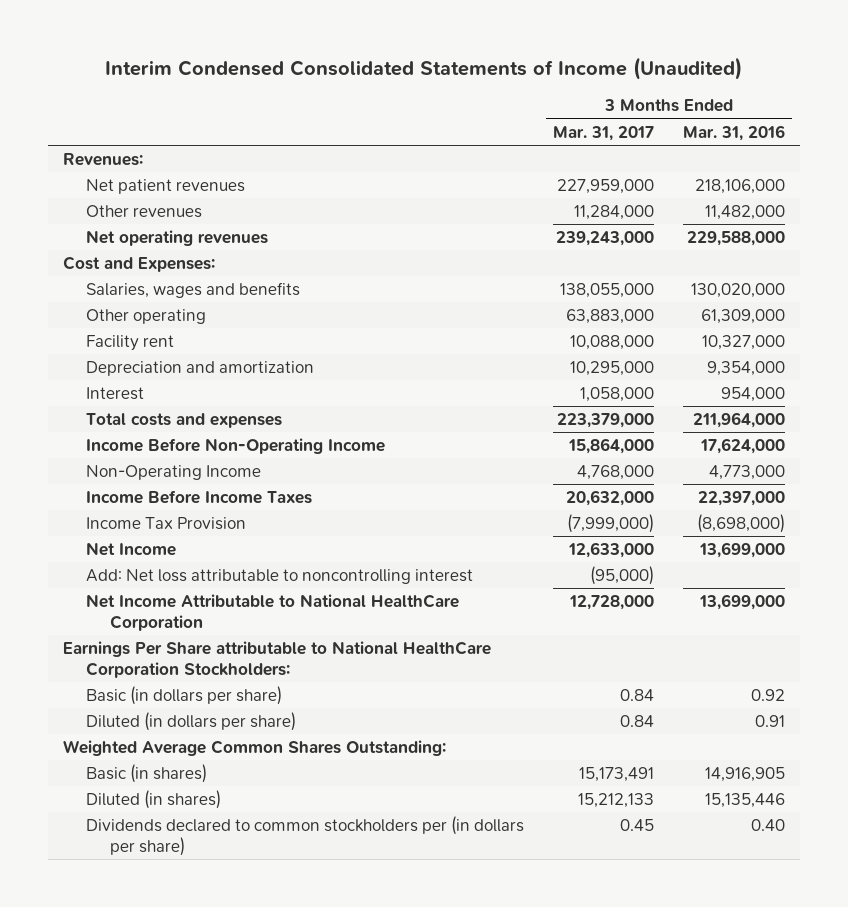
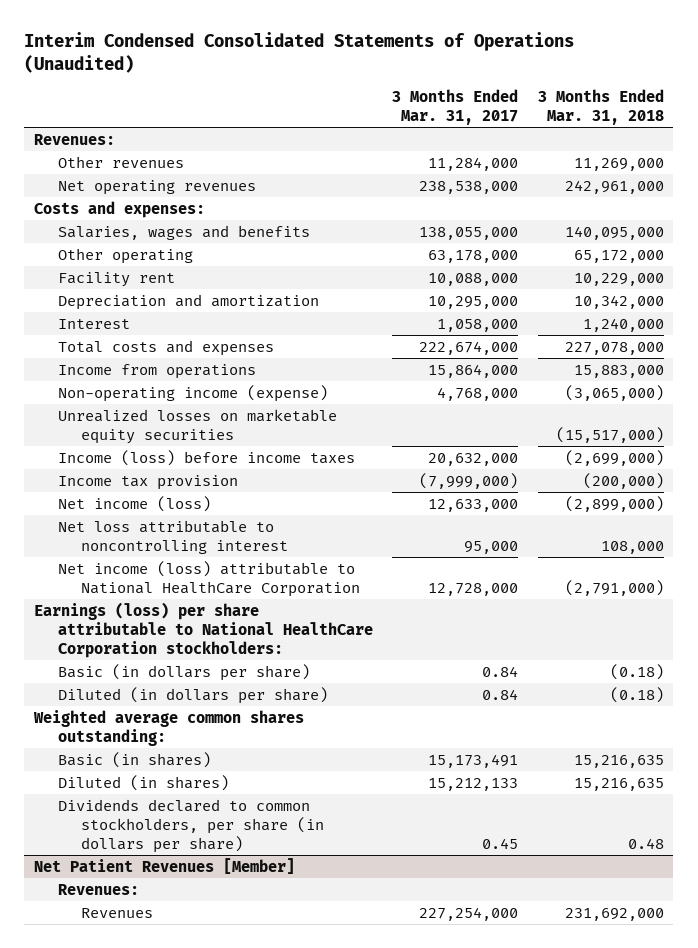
[104,57,742,81] Interim Condensed Consolidated Statements of Income (Unaudited) -> [24,32,575,74] Interim Condensed Consolidated Statements of Operations (Unaudited)
[683,124,786,141] Mar. 31, 2016 -> none
none -> [537,88,664,125] 3 Months Ended Mar. 31, 2018
[86,179,246,195] Net patient revenues -> none
[556,231,655,247] 239,243,000 -> [419,180,519,194] 238,538,000
[62,256,215,273] Cost and Expenses: -> [34,200,206,218] Costs and expenses:
[566,309,655,325] 63,883,000 -> [428,249,519,263] 63,178,000
[557,413,655,429] 223,379,000 -> [419,340,519,355] 222,674,000
[86,438,386,455] Income Before Non-Operating Income -> [57,363,256,379] Income from operations
[86,465,262,481] Non-Operating Income -> [57,384,328,402] Non-operating income (expense)
none -> [57,408,337,444] Unrealized losses on marketable equity securities
[86,490,313,505] Income Before Income Taxes -> [57,449,355,466] Income (loss) before income taxes
[86,517,247,531] Income Tax Provision -> [57,474,238,490] Income tax provision
[86,542,177,557] Net Income -> [57,495,211,512] Net income (loss)
[86,569,474,585] Add: Net loss attributable to noncontrolling interest -> [57,519,289,554] Net loss attributable to noncontrolling interest
[590,566,655,586] (95,000) -> [464,540,519,554] 95,000
[86,594,460,631] Net Income Attributable to National HealthCare Corporation -> [57,560,361,597] Net income (loss) attributable to National HealthCare Corporation
[62,641,491,678] Earnings Per Share attributable to National HealthCare Corporation Stockholders: -> [34,601,373,658] Earnings (loss) per share attributable to National HealthCare Corporation stockholders:
[62,740,446,757] Weighted Average Common Shares Outstanding: -> [33,709,305,746] Weighted average common shares outstanding:
[86,816,525,856] Dividends declared to common stockholders per (in dollars per share) -> [57,798,325,853] Dividends declared to common stockholders, per share (in dollars per share)
none -> [34,857,296,874] Net Patient Revenues [Member]
none -> [57,883,139,895] Revenues:
none -> [81,907,154,918] Revenues

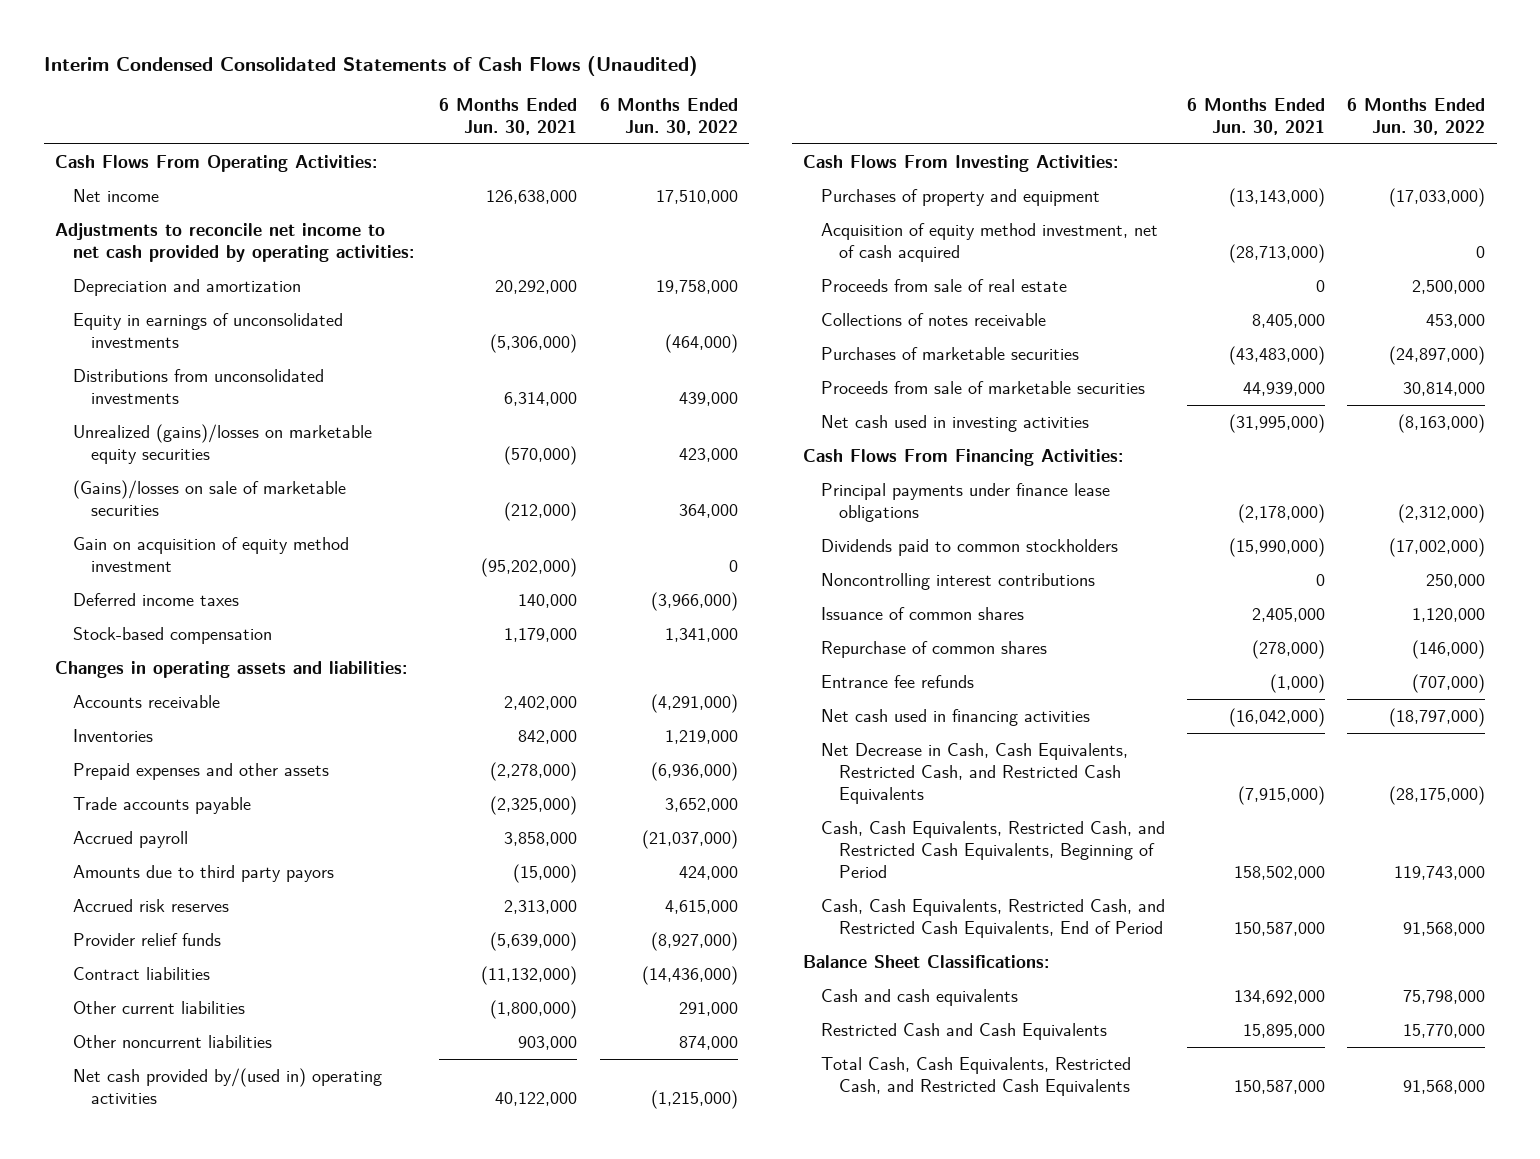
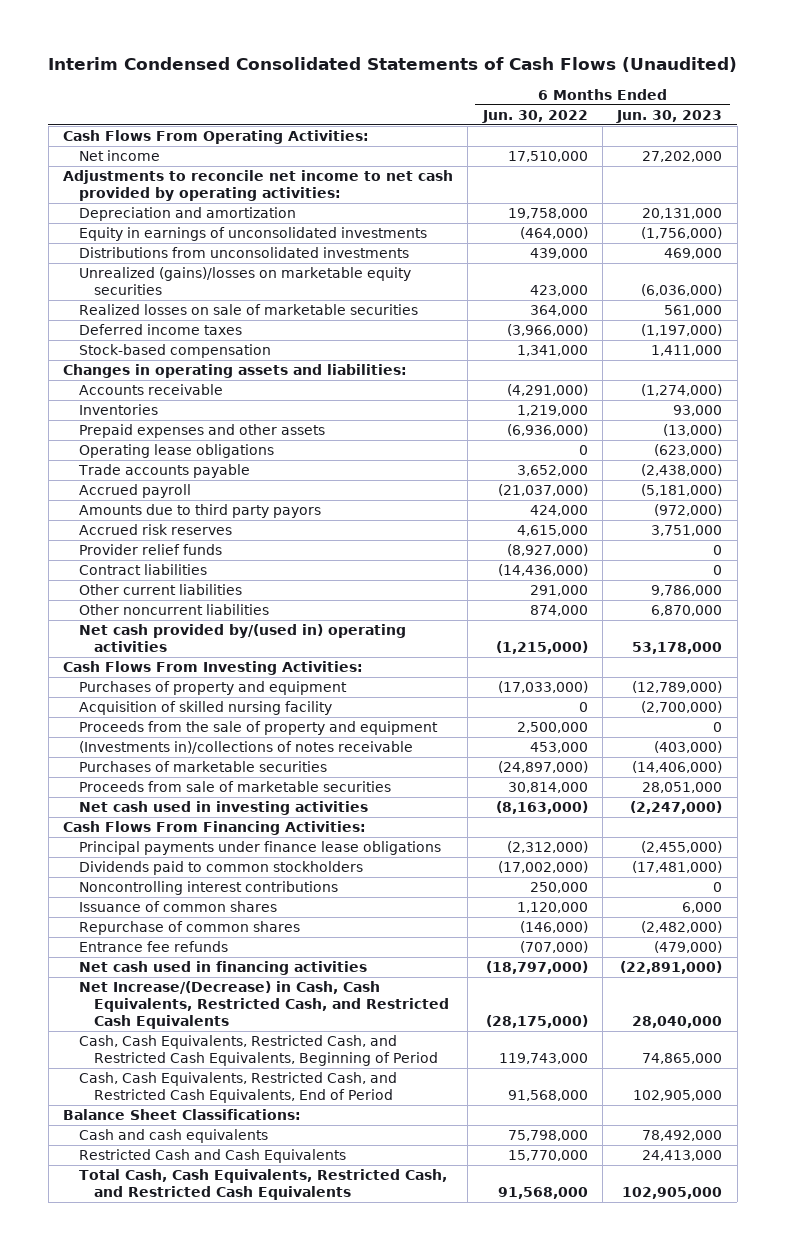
[439,97,578,135] 6 Months Ended Jun. 30, 2021 -> none
none -> [616,109,723,123] Jun. 30, 2023
[73,536,350,572] Gain on acquisition of equity method investment -> none
[73,479,347,516] (Gains)/losses on sale of marketable securities -> [78,304,418,316] Realized losses on sale of marketable securities
none -> [78,444,274,459] Operating lease obligations
[821,222,1159,262] Acquisition of equity method investment, net of cash acquired -> none
none -> [78,701,332,716] Acquisition of skilled nursing facility
[821,278,1068,292] Proceeds from sale of real estate -> [78,721,438,736] Proceeds from the sale of property and equipment
[821,312,1047,326] Collections of notes receivable -> [78,741,413,755] (Investments in)/collections of notes receivable
[821,742,1129,804] Net Decrease in Cash, Cash Equivalents, Restricted Cash, and Restricted Cash Equivalents -> [78,981,450,1030] Net Increase/(Decrease) in Cash, Cash Equivalents, Restricted Cash, and Restricted Cash Equivalents

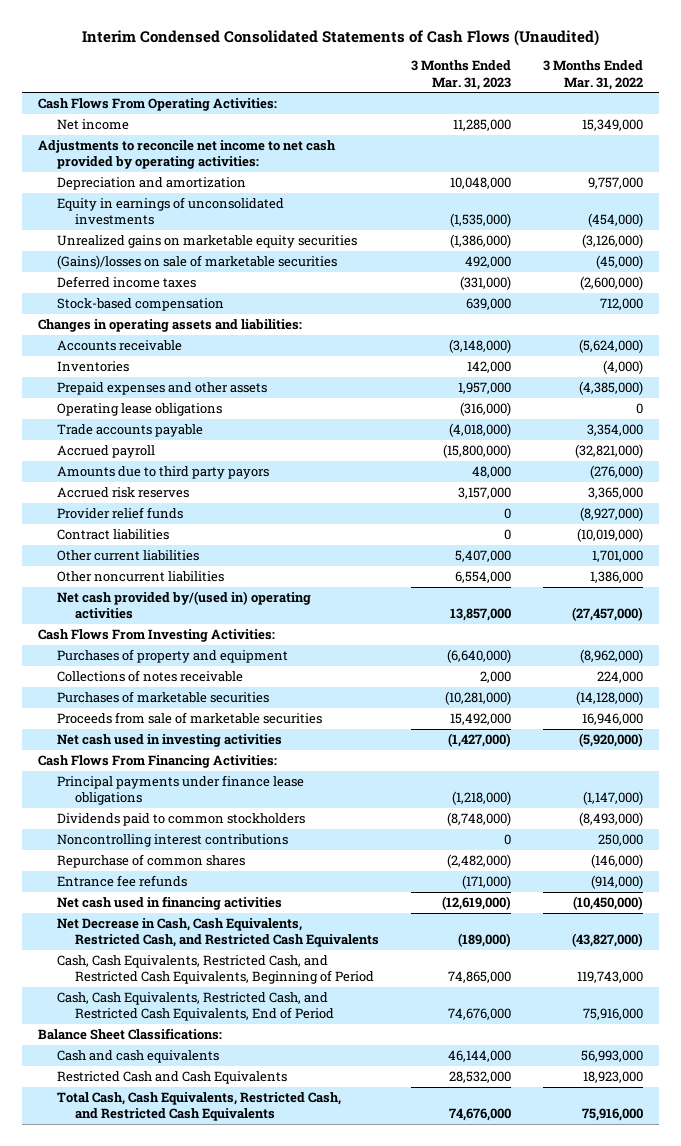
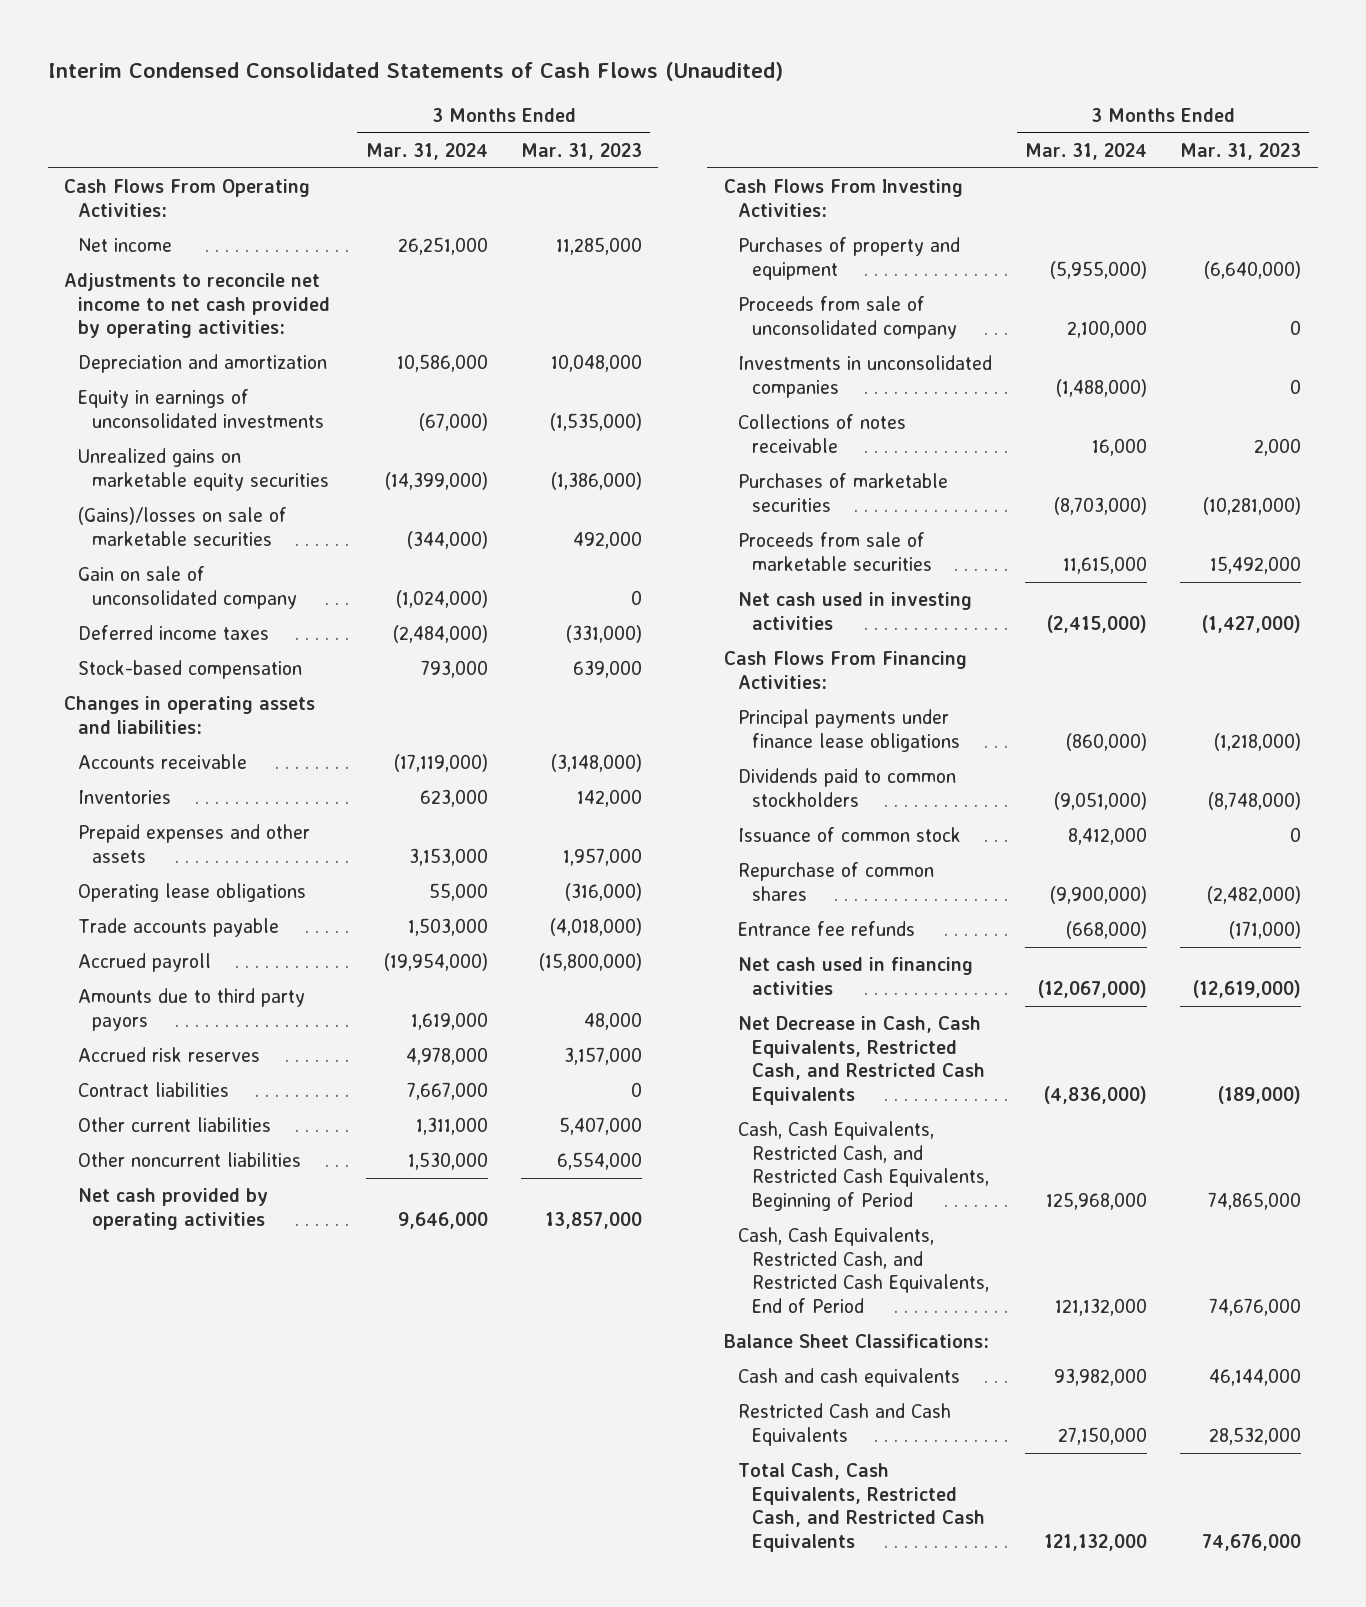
[542,60,643,90] 3 Months Ended Mar. 31, 2022 -> none
none -> [365,142,488,160] Mar. 31, 2024
none -> [78,566,298,609] Gain on sale of unconsolidated company
[56,507,183,520] Provider relief funds -> none
[56,591,311,620] Net cash provided by/(used in) operating activities -> [78,1188,269,1230] Net cash provided by operating activities
none -> [737,296,957,339] Proceeds from sale of unconsolidated company
none -> [737,355,992,398] Investments in unconsolidated companies
[56,834,288,848] Noncontrolling interest contributions -> none
none -> [737,827,961,843] Issuance of common stock

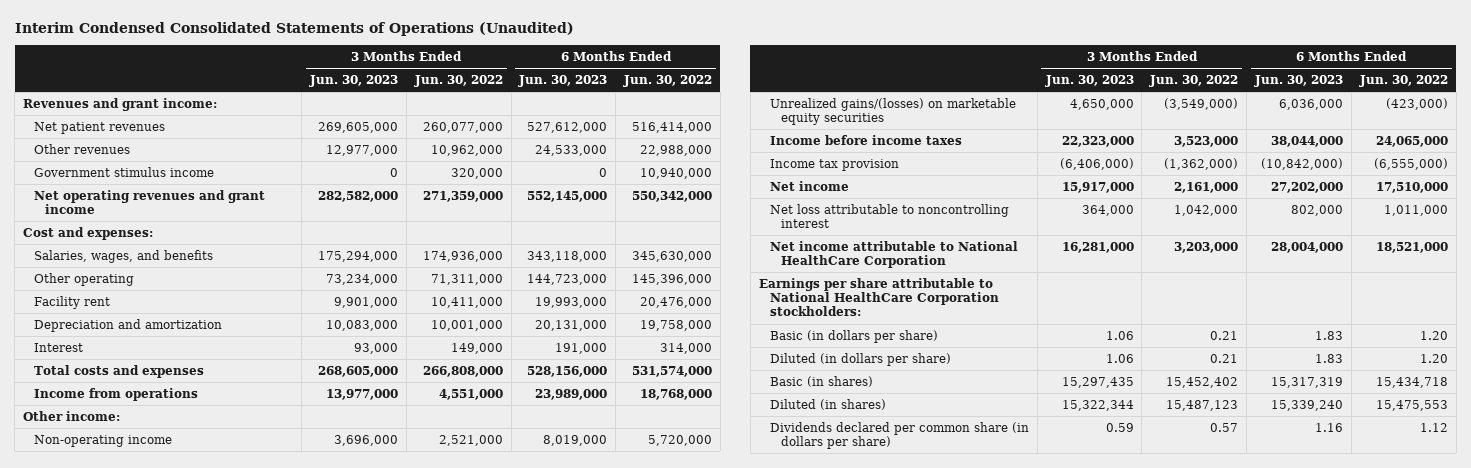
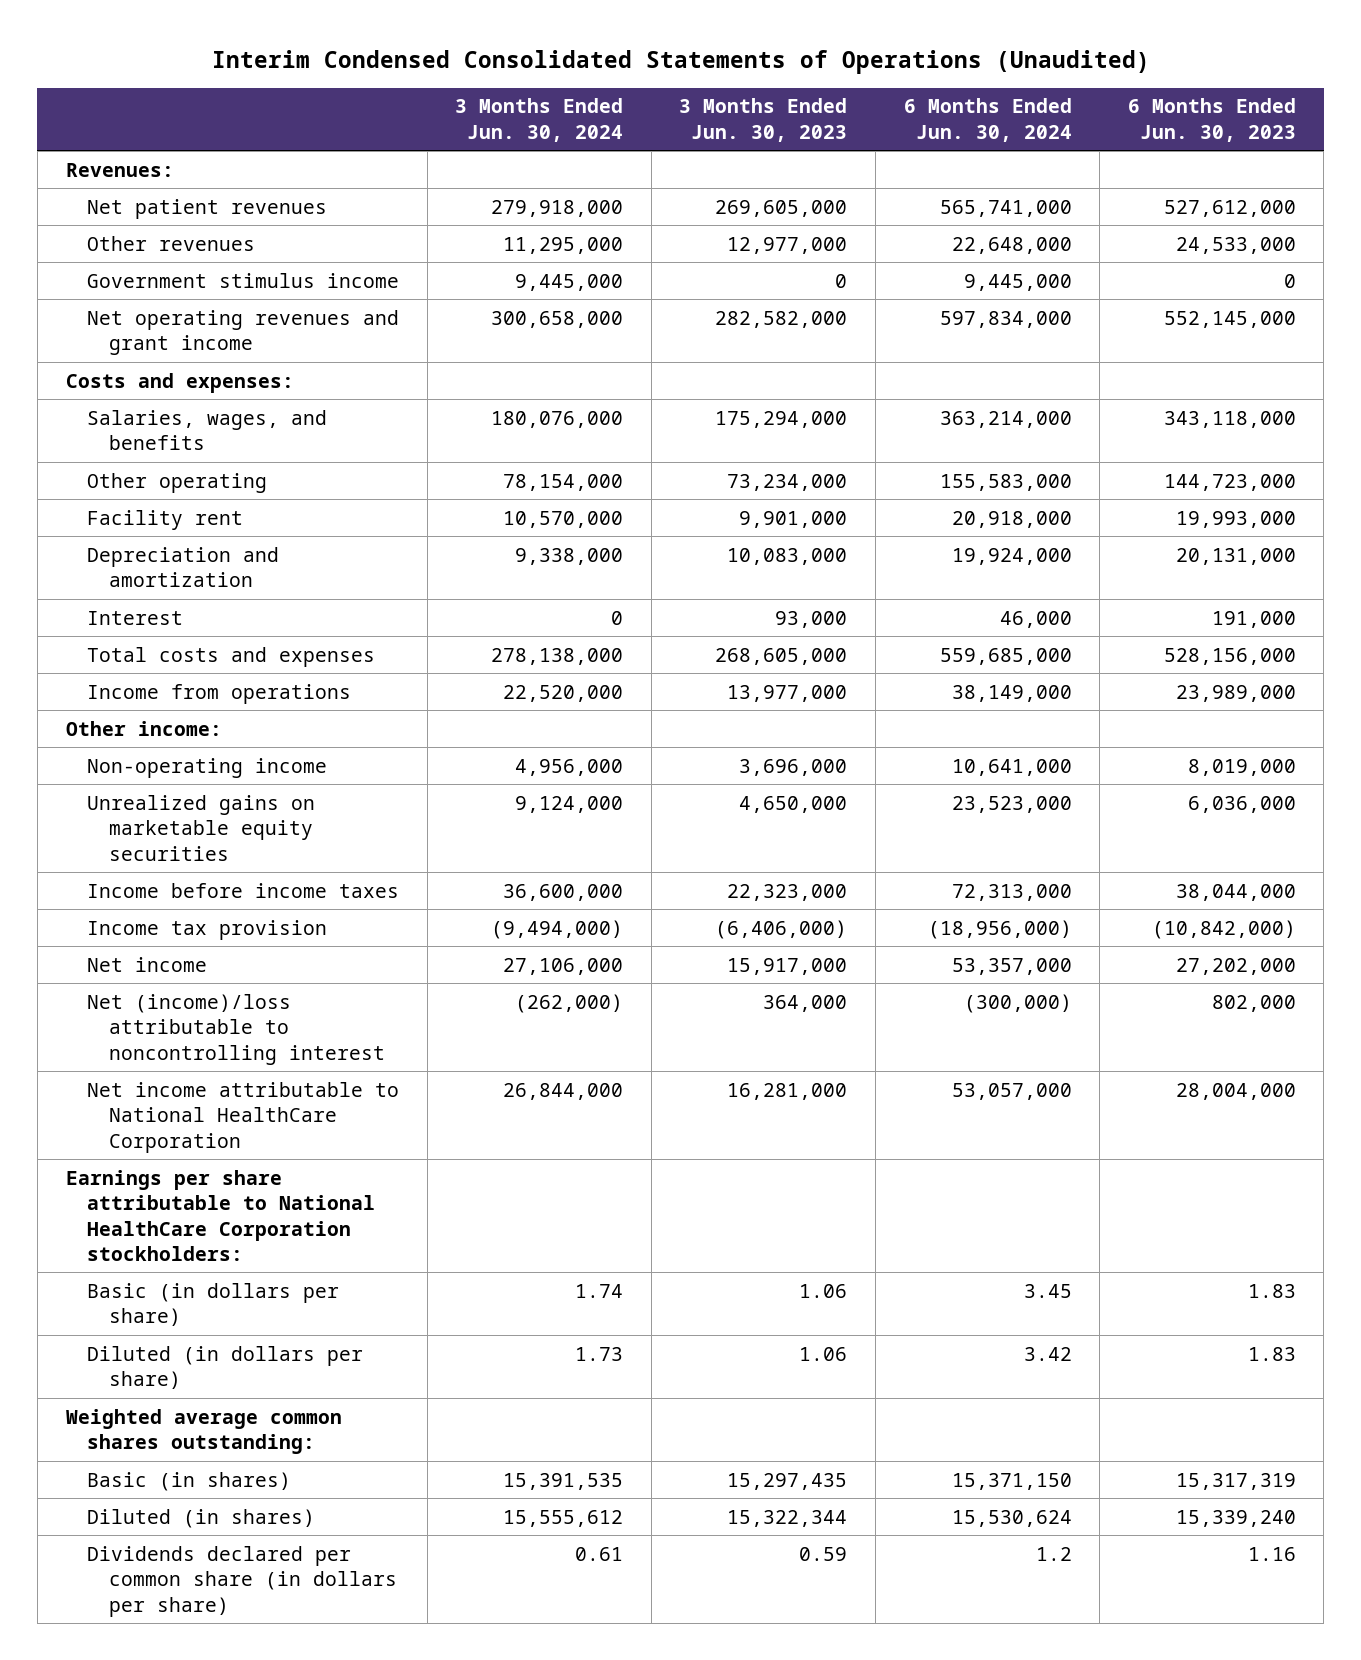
[413,75,503,88] Jun. 30, 2022 -> none
[623,75,713,88] Jun. 30, 2022 -> none
none -> [455,98,624,142] 3 Months Ended Jun. 30, 2024
none -> [903,98,1072,142] 6 Months Ended Jun. 30, 2024
[23,97,218,111] Revenues and grant income: -> [65,162,174,177] Revenues:
[23,226,154,240] Cost and expenses: -> [65,372,294,393] Costs and expenses:
[769,97,1016,126] Unrealized gains/(losses) on marketable equity securities -> [87,794,316,861] Unrealized gains on marketable equity securities
[769,203,1009,229] Net loss attributable to noncontrolling interest -> [87,993,385,1065] Net (income)/loss attributable to noncontrolling interest
none -> [65,1408,342,1455] Weighted average common shares outstanding:

